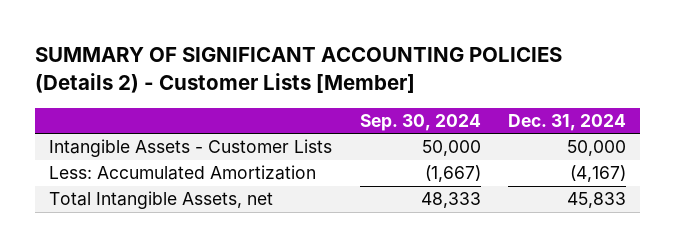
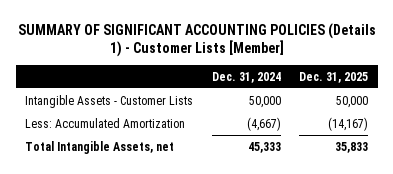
[34,47,562,93] SUMMARY OF SIGNIFICANT ACCOUNTING POLICIES (Details 2) - Customer Lists [Member] -> [17,22,376,58] SUMMARY OF SIGNIFICANT ACCOUNTING POLICIES (Details 1) - Customer Lists [Member]
[359,113,481,131] Sep. 30, 2024 -> none
none -> [299,71,369,83] Dec. 31, 2025
[570,165,627,183] (4,167) -> [246,116,281,131] (4,667)
[567,192,627,209] 45,833 -> [247,141,281,153] 45,333

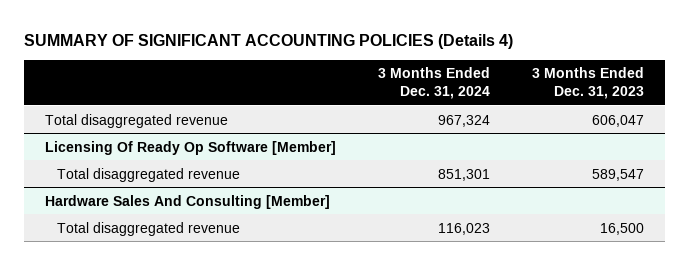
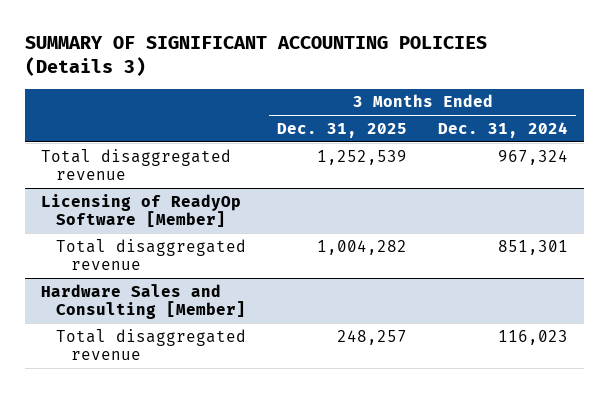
[24,33,514,49] SUMMARY OF SIGNIFICANT ACCOUNTING POLICIES (Details 4) -> [25,36,488,77] SUMMARY OF SIGNIFICANT ACCOUNTING POLICIES (Details 3)
[531,67,644,100] 3 Months Ended Dec. 31, 2023 -> none
none -> [277,122,408,138] Dec. 31, 2025
[45,140,337,155] Licensing Of Ready Op Software [Member] -> [40,193,241,228] Licensing of ReadyOp Software [Member]
[45,194,331,209] Hardware Sales And Consulting [Member] -> [40,283,247,320] Hardware Sales and Consulting [Member]

